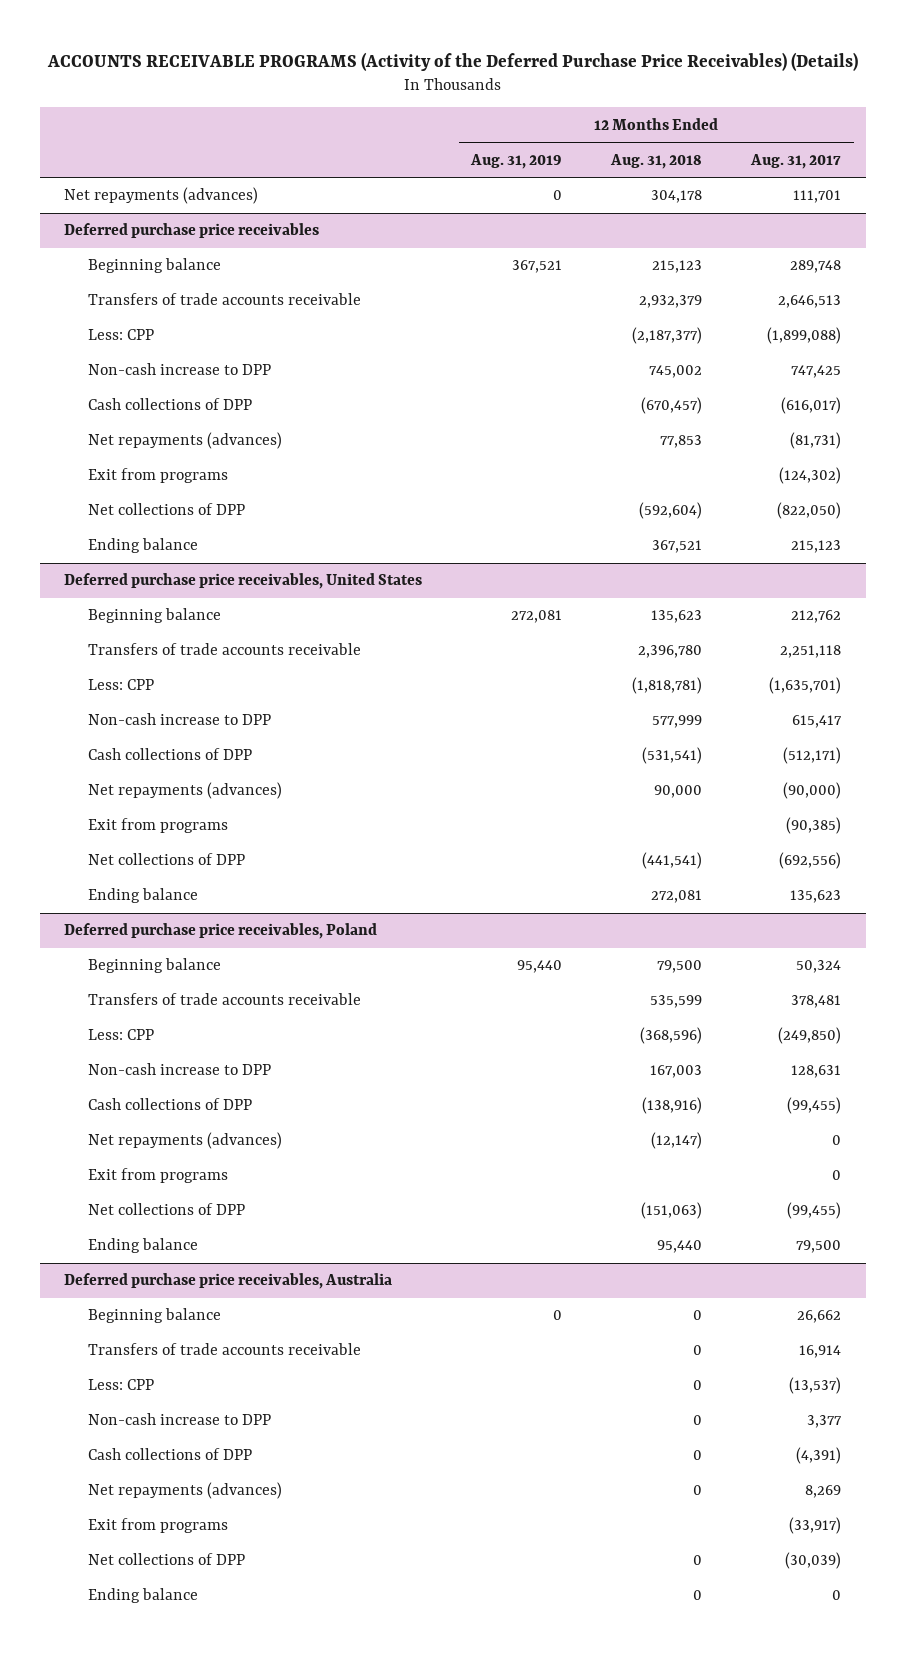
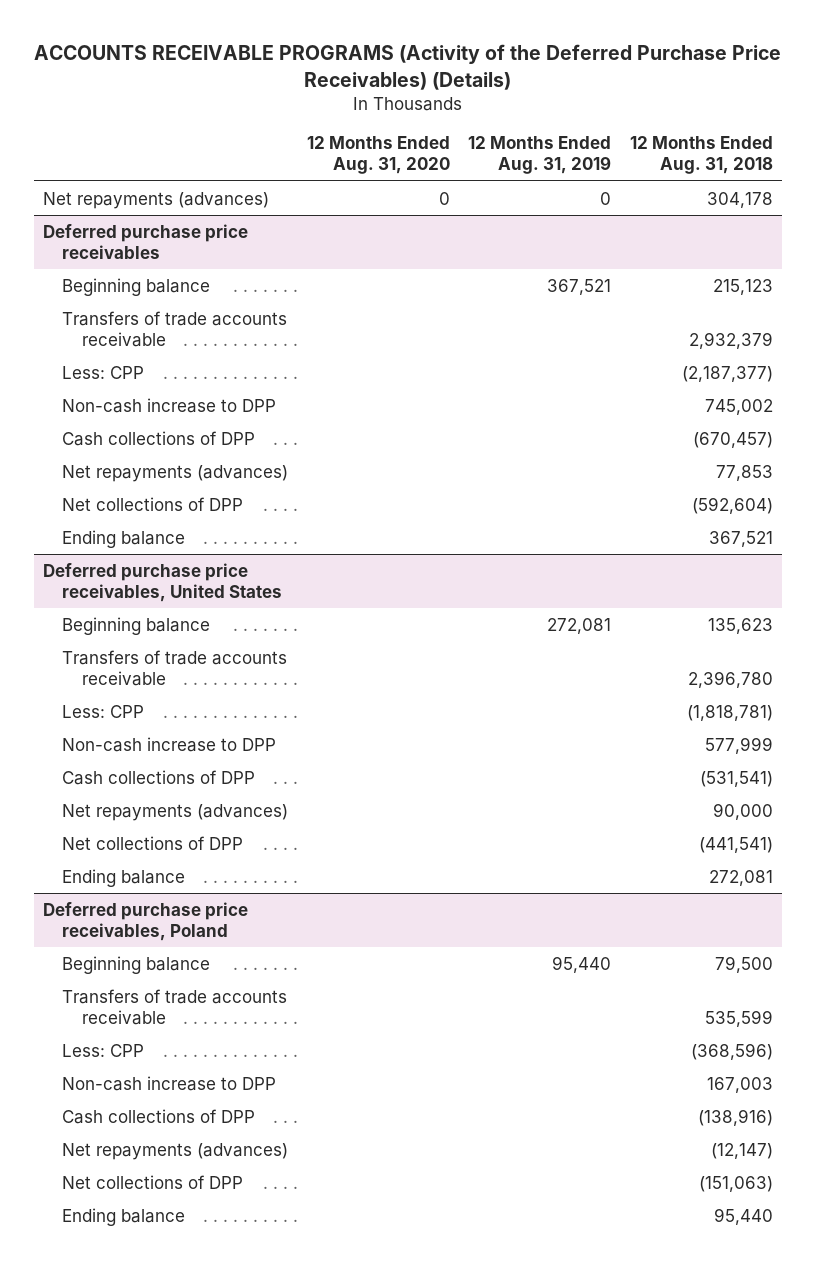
[750,153,842,169] Aug. 31, 2017 -> none
none -> [306,136,450,175] 12 Months Ended Aug. 31, 2020
[88,468,229,484] Exit from programs -> none
[88,818,229,834] Exit from programs -> none
[88,1168,229,1184] Exit from programs -> none
[64,1273,393,1290] Deferred purchase price receivables, Australia -> none
[88,1308,222,1324] Beginning balance -> none
[88,1343,362,1356] Transfers of trade accounts receivable -> none
[88,1379,155,1391] Less: CPP -> none
[88,1413,272,1426] Non-cash increase to DPP -> none
[88,1448,253,1461] Cash collections of DPP -> none
[88,1482,283,1500] Net repayments (advances) -> none
[88,1518,229,1534] Exit from programs -> none
[88,1553,246,1566] Net collections of DPP -> none
[88,1588,199,1604] Ending balance -> none

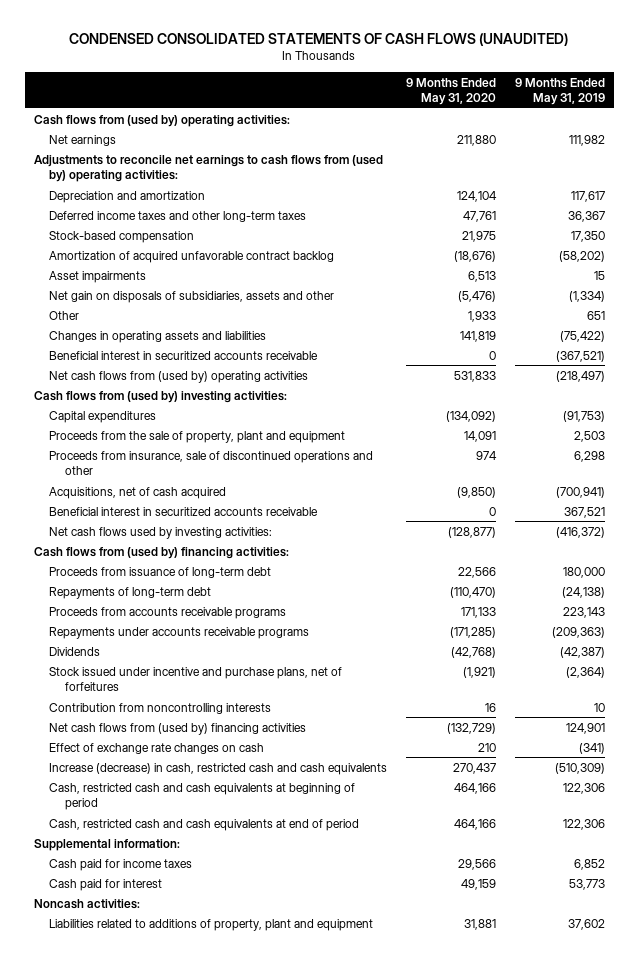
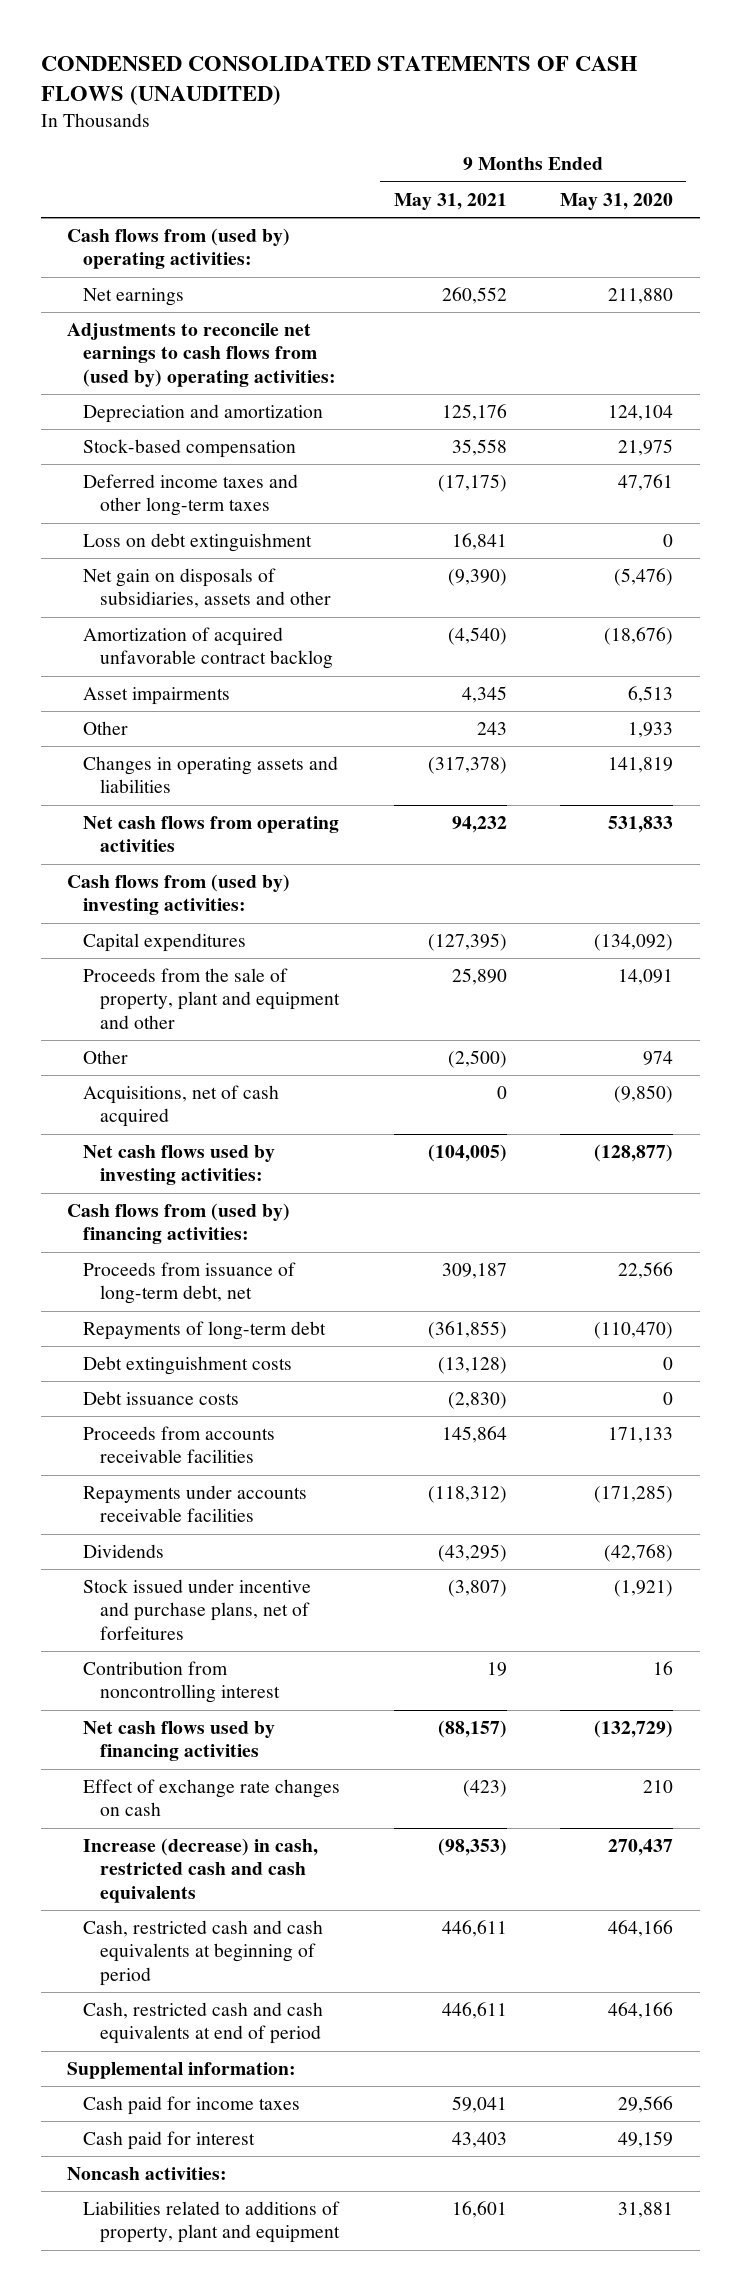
[514,77,605,106] 9 Months Ended May 31, 2019 -> none
none -> [393,192,507,210] May 31, 2021
[49,210,307,222] Deferred income taxes and other long-term taxes -> [83,474,299,517] Deferred income taxes and other long-term taxes
none -> [83,533,313,553] Loss on debt extinguishment
[49,290,335,303] Net gain on disposals of subsidiaries, assets and other -> [83,568,331,609] Net gain on disposals of subsidiaries, assets and other
[49,350,319,360] Beneficial interest in securitized accounts receivable -> none
[49,370,309,383] Net cash flows from (used by) operating activities -> [83,816,340,853] Net cash flows from operating activities
[49,430,346,443] Proceeds from the sale of property, plant and equipment -> [83,968,340,1029] Proceeds from the sale of property, plant and equipment and other
[49,450,374,476] Proceeds from insurance, sale of discontinued operations and other -> [83,1050,129,1065] Other
[49,506,319,516] Beneficial interest in securitized accounts receivable -> none
[49,566,272,578] Proceeds from issuance of long-term debt -> [83,1262,297,1305] Proceeds from issuance of long-term debt, net
none -> [83,1356,293,1376] Debt extinguishment costs
none -> [83,1391,240,1406] Debt issuance costs
[49,606,287,619] Proceeds from accounts receivable programs -> [83,1426,276,1464] Proceeds from accounts receivable facilities
[49,626,310,639] Repayments under accounts receivable programs -> [83,1485,308,1523] Repayments under accounts receivable facilities
[49,702,272,714] Contribution from noncontrolling interests -> [83,1661,280,1704] Contribution from noncontrolling interest
[49,722,307,735] Net cash flows from (used by) financing activities -> [83,1721,276,1762] Net cash flows used by financing activities

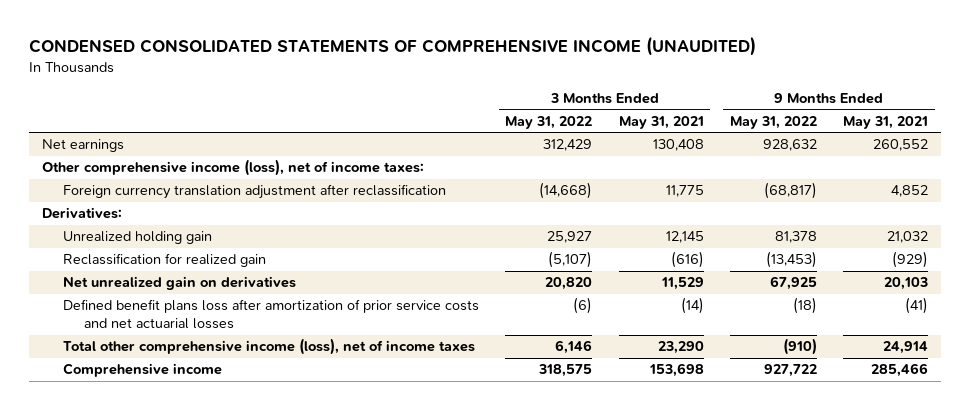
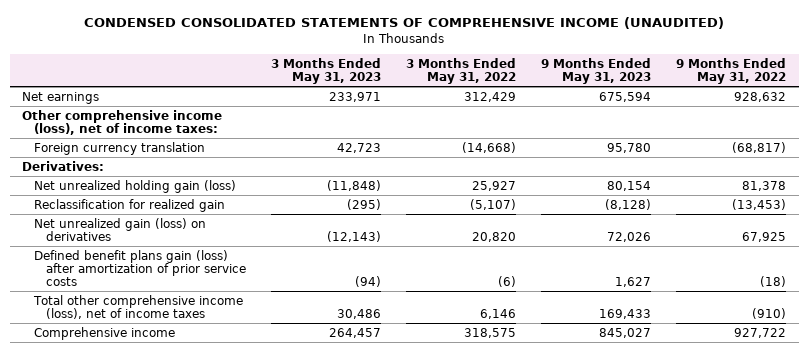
[618,115,704,129] May 31, 2021 -> none
[843,115,929,129] May 31, 2021 -> none
none -> [270,57,381,84] 3 Months Ended May 31, 2023
none -> [541,57,652,84] 9 Months Ended May 31, 2023
[63,184,447,200] Foreign currency translation adjustment after reclassification -> [34,141,206,155] Foreign currency translation
[63,231,213,245] Unrealized holding gain -> [34,179,237,193] Net unrealized holding gain (loss)
[63,276,297,291] Net unrealized gain on derivatives -> [34,217,207,241] Net unrealized gain (loss) on derivatives
[63,299,480,330] Defined benefit plans loss after amortization of prior service costs and net actuarial losses -> [34,249,246,286] Defined benefit plans gain (loss) after amortization of prior service costs

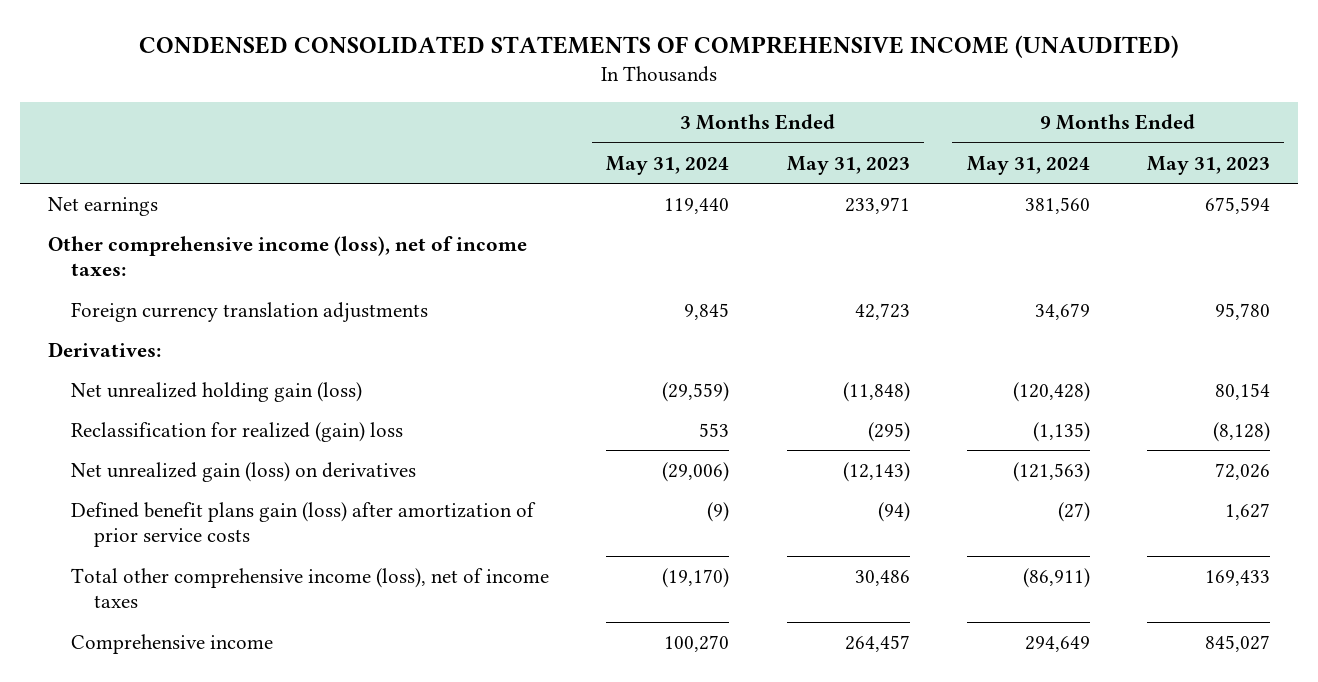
[406,57,517,84] 3 Months Ended May 31, 2022 -> none
[676,57,787,84] 9 Months Ended May 31, 2022 -> none
none -> [606,155,730,175] May 31, 2024
none -> [966,155,1090,175] May 31, 2024
[34,141,206,155] Foreign currency translation -> [71,302,429,323] Foreign currency translation adjustments
[34,198,226,212] Reclassification for realized gain -> [71,422,404,443] Reclassification for realized (gain) loss

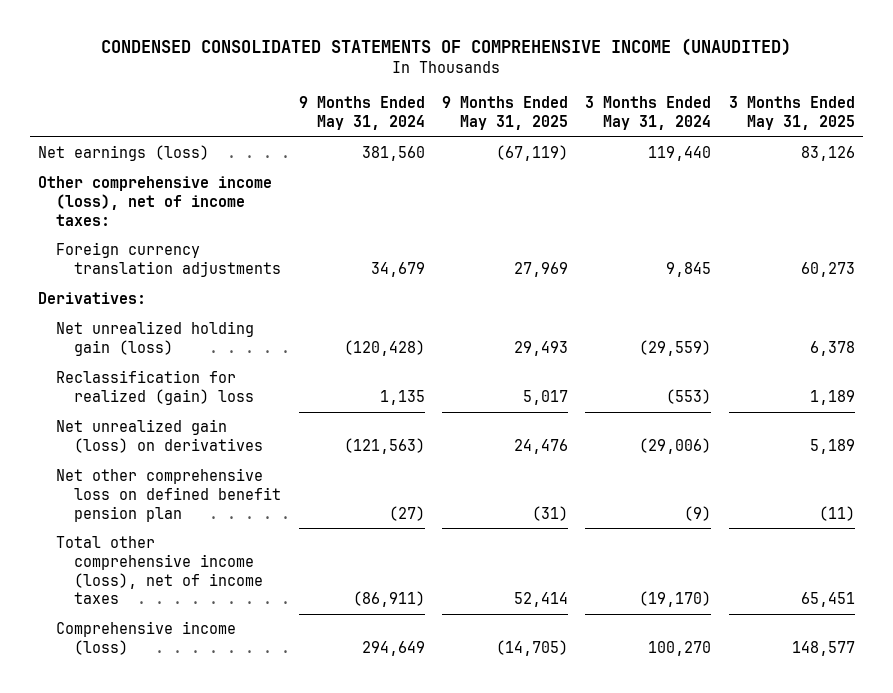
[786,155,910,175] May 31, 2023 -> none
[1146,155,1270,175] May 31, 2023 -> none
none -> [442,96,569,131] 9 Months Ended May 31, 2025
none -> [728,96,855,131] 3 Months Ended May 31, 2025
[48,197,159,217] Net earnings -> [38,145,210,162] Net earnings (loss)
[699,423,730,438] 553 -> [666,389,712,405] (553)
[1032,422,1090,443] (1,135) -> [379,390,425,406] 1,135
[71,502,537,548] Defined benefit plans gain (loss) after amortization of prior service costs -> [56,468,282,522] Net other comprehensive loss on defined benefit pension plan
[71,634,274,655] Comprehensive income -> [56,621,237,656] Comprehensive income (loss)

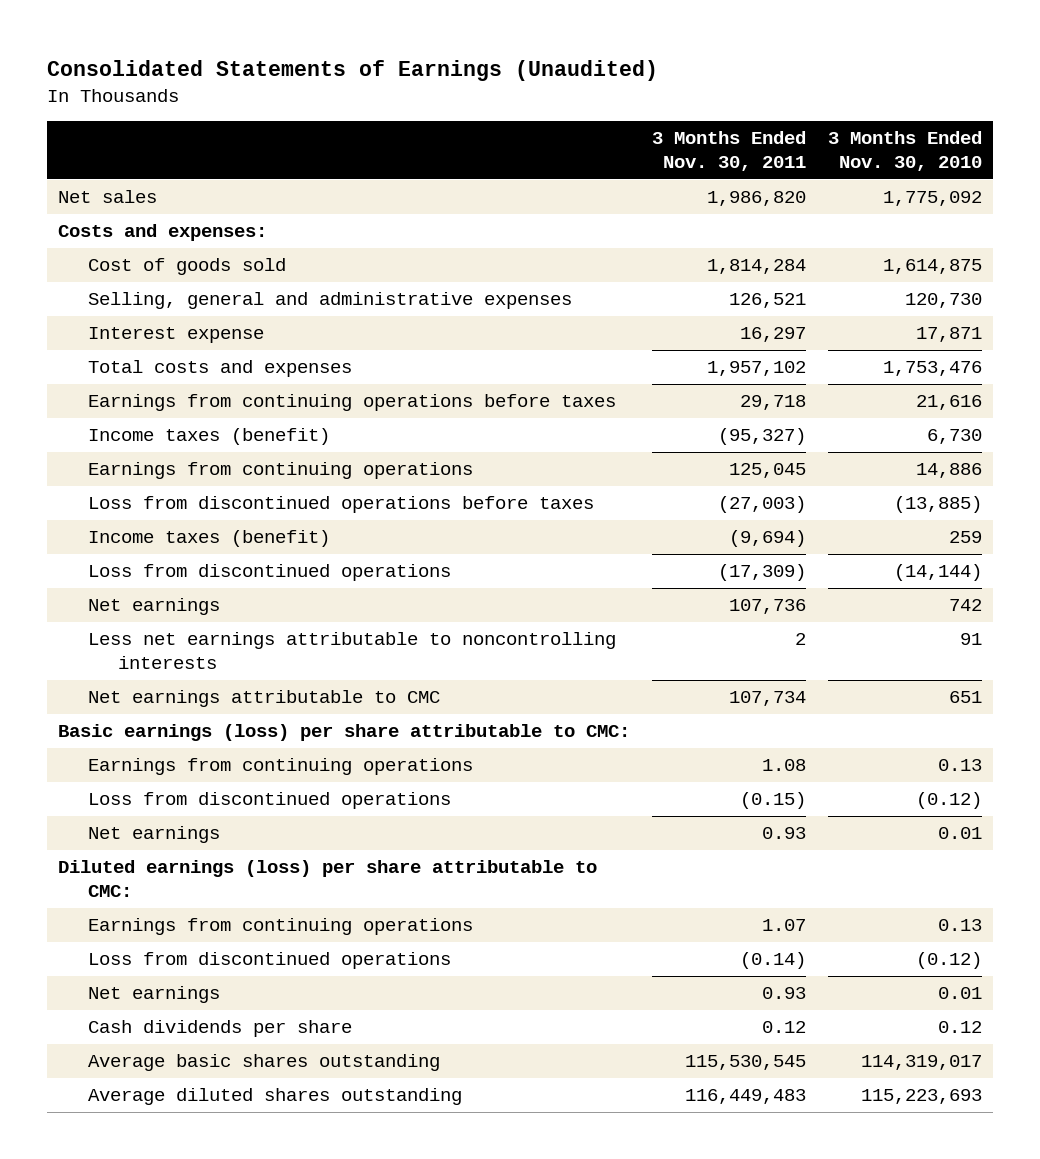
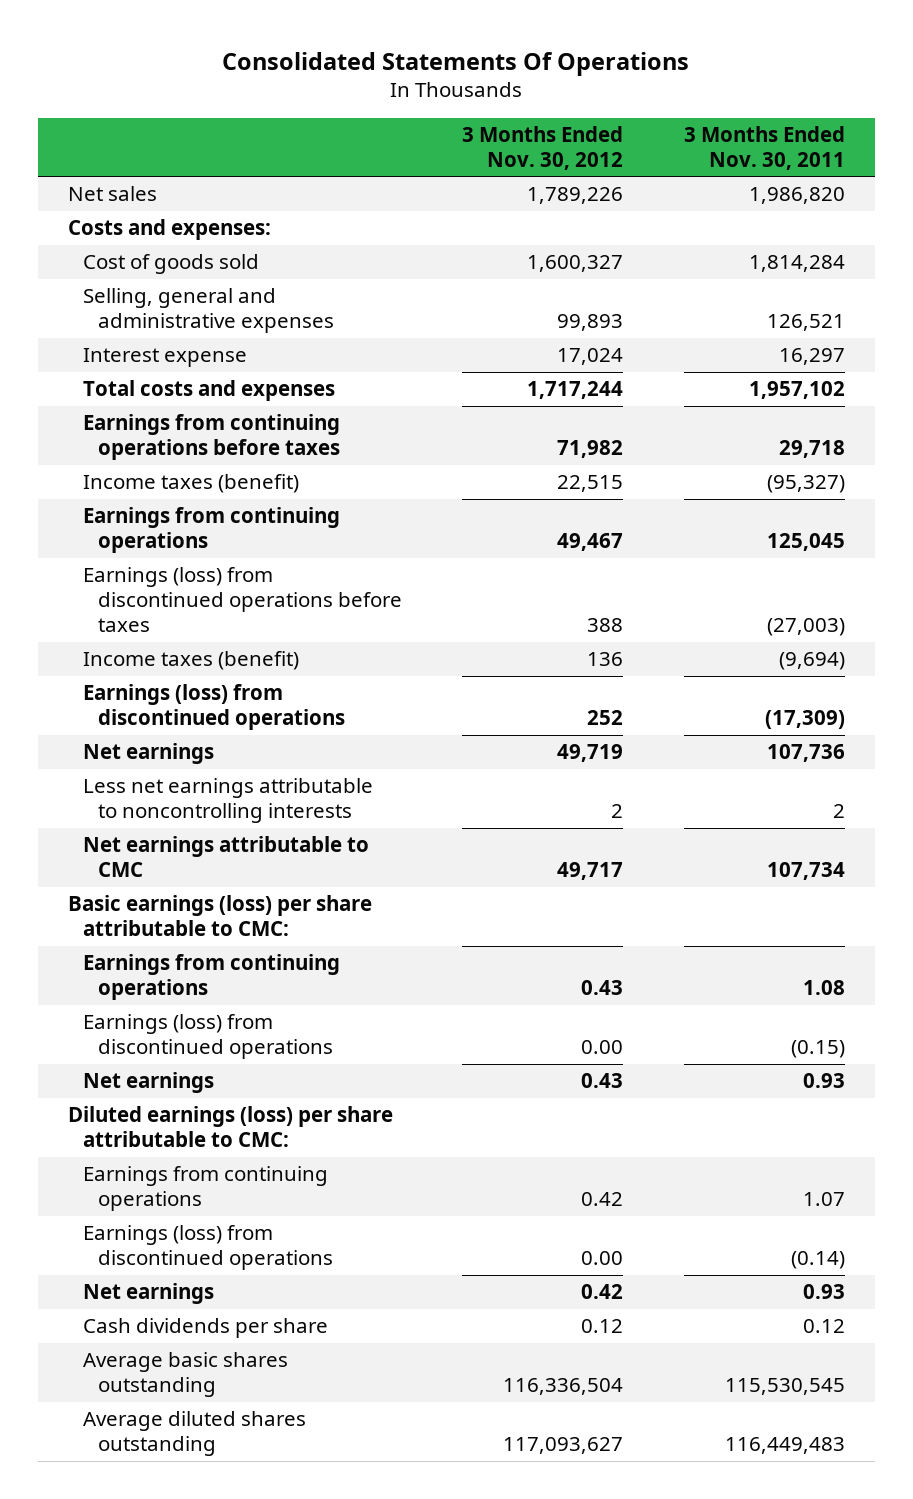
[46,60,658,82] Consolidated Statements of Earnings (Unaudited) -> [222,51,690,76] Consolidated Statements Of Operations
[827,131,982,171] 3 Months Ended Nov. 30, 2010 -> none
none -> [462,125,624,170] 3 Months Ended Nov. 30, 2012
[87,496,594,514] Loss from discontinued operations before taxes -> [83,567,403,633] Earnings (loss) from discontinued operations before taxes
[87,564,451,582] Loss from discontinued operations -> [83,684,346,731] Earnings (loss) from discontinued operations
[87,792,451,810] Loss from discontinued operations -> [83,1014,334,1060] Earnings (loss) from discontinued operations
[87,952,451,970] Loss from discontinued operations -> [83,1225,334,1271] Earnings (loss) from discontinued operations

